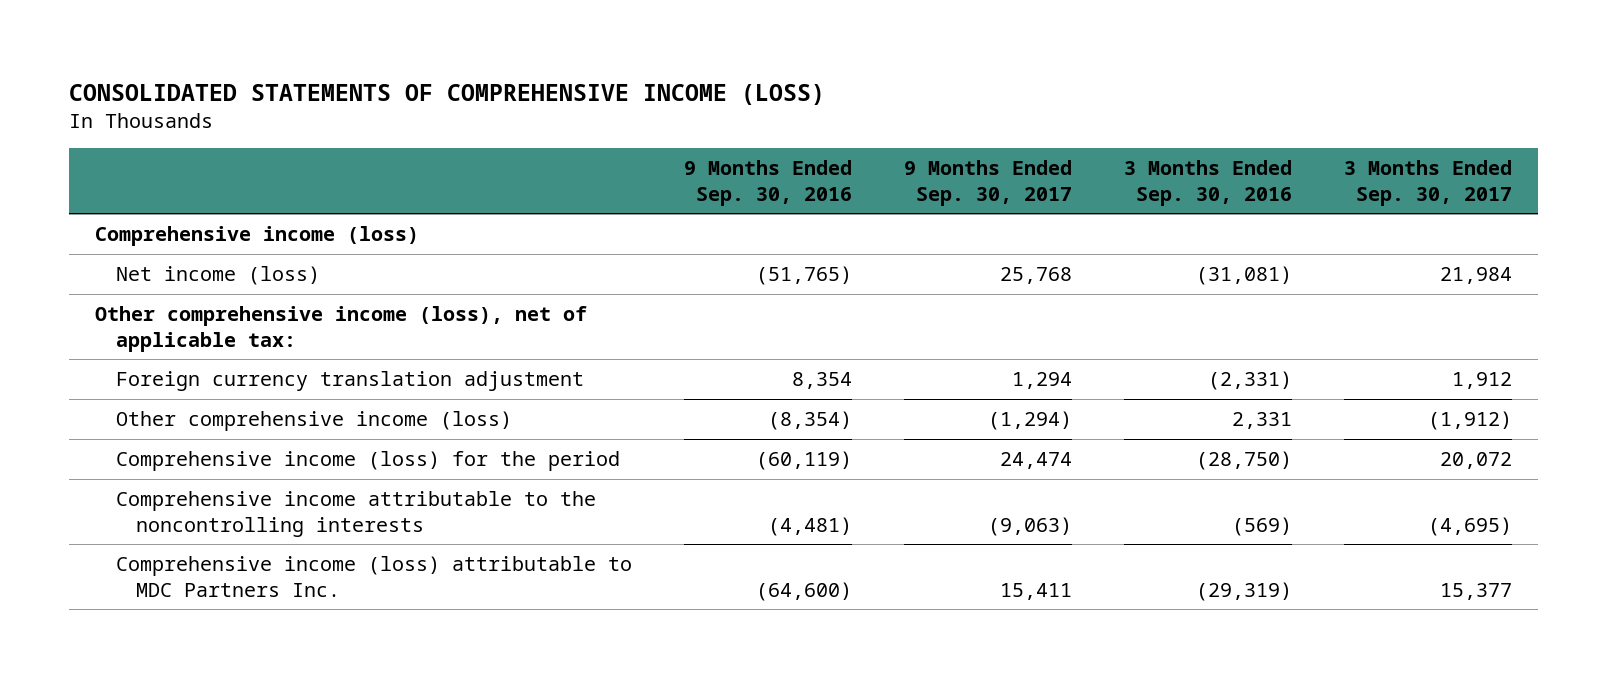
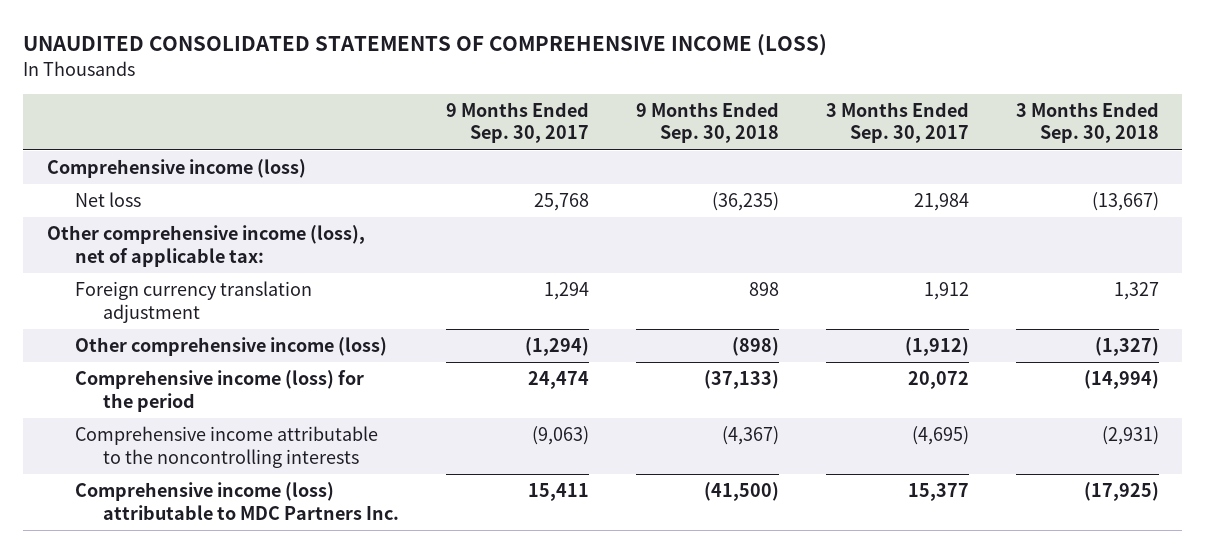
[69,83,826,105] CONSOLIDATED STATEMENTS OF COMPREHENSIVE INCOME (LOSS) -> [23,34,828,57] UNAUDITED CONSOLIDATED STATEMENTS OF COMPREHENSIVE INCOME (LOSS)
[683,160,852,206] 9 Months Ended Sep. 30, 2016 -> none
[1123,160,1292,206] 3 Months Ended Sep. 30, 2016 -> none
none -> [635,101,779,144] 9 Months Ended Sep. 30, 2018
none -> [1015,101,1159,144] 3 Months Ended Sep. 30, 2018
[115,266,320,286] Net income (loss) -> [74,192,141,208] Net loss

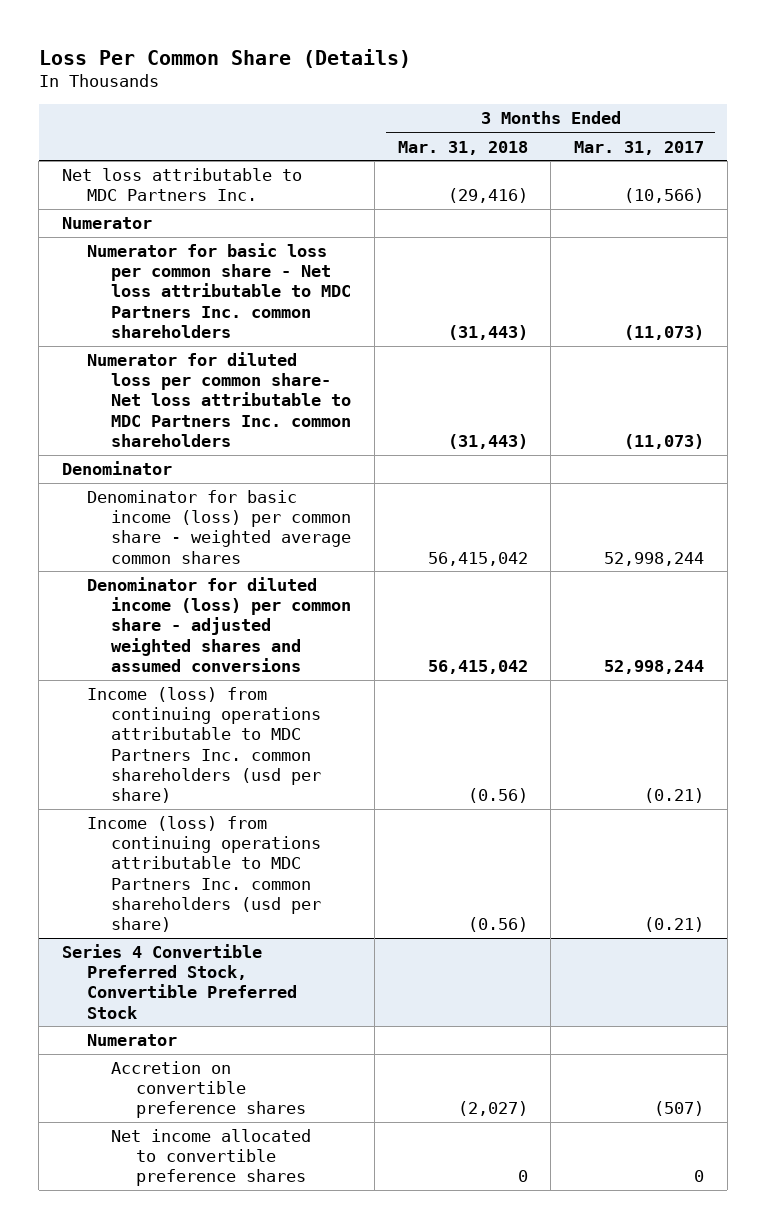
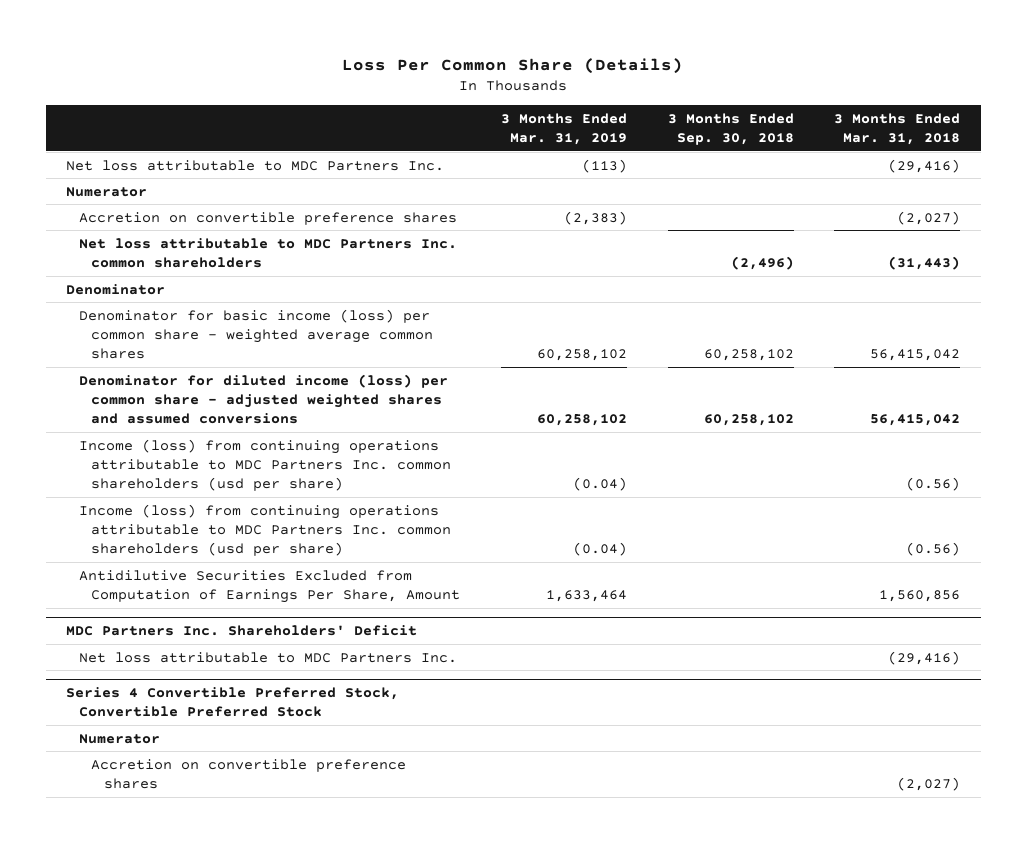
[573,140,704,155] Mar. 31, 2017 -> none
none -> [501,113,628,146] 3 Months Ended Mar. 31, 2019
none -> [667,113,794,146] 3 Months Ended Sep. 30, 2018
[86,352,352,447] Numerator for diluted loss per common share- Net loss attributable to MDC Partners Inc. common shareholders -> none
none -> [78,211,457,225] Accretion on convertible preference shares
[86,243,352,338] Numerator for basic loss per common share - Net loss attributable to MDC Partners Inc. common shareholders -> [78,237,457,268] Net loss attributable to MDC Partners Inc. common shareholders
none -> [78,569,461,603] Antidilutive Securities Excluded from Computation of Earnings Per Share, Amount
none -> [66,625,418,637] MDC Partners Inc. Shareholders' Deficit
none -> [78,651,457,663] Net loss attributable to MDC Partners Inc.
[111,1129,312,1187] Net income allocated to convertible preference shares -> none

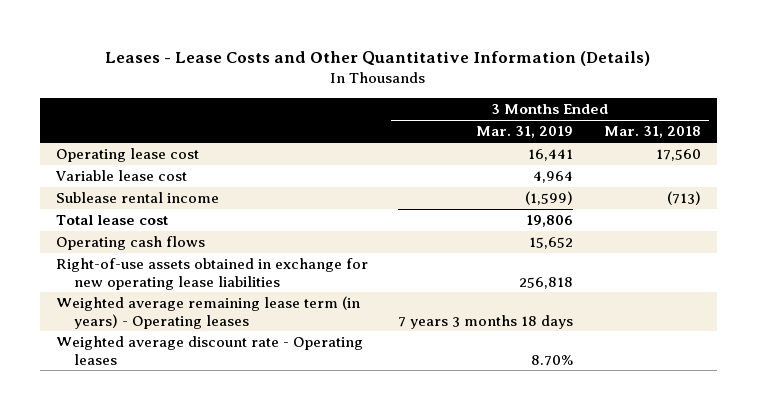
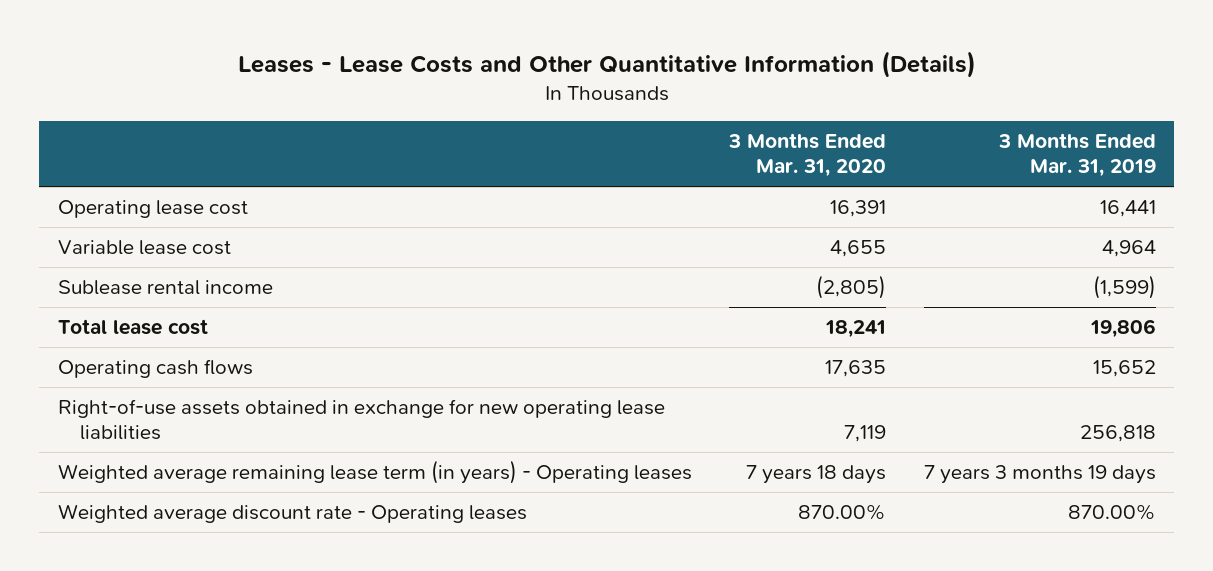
[604,126,702,139] Mar. 31, 2018 -> none
none -> [728,133,887,178] 3 Months Ended Mar. 31, 2020
[398,314,574,329] 7 years 3 months 18 days -> [923,464,1156,484] 7 years 3 months 19 days
[531,354,574,366] 8.70% -> [1067,503,1156,520] 870.00%

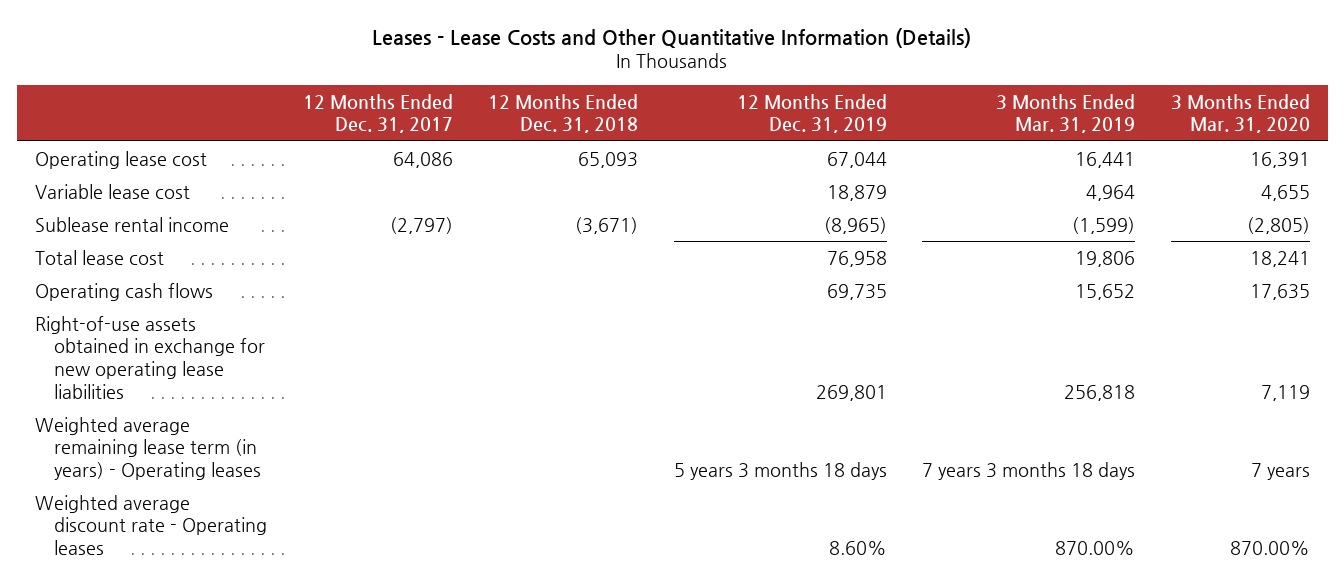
none -> [302,93,453,134] 12 Months Ended Dec. 31, 2017
none -> [488,93,639,134] 12 Months Ended Dec. 31, 2018
none -> [736,93,887,134] 12 Months Ended Dec. 31, 2019
[746,464,887,484] 7 years 18 days -> [1250,462,1310,480] 7 years
[923,464,1156,484] 7 years 3 months 19 days -> [922,461,1136,480] 7 years 3 months 18 days

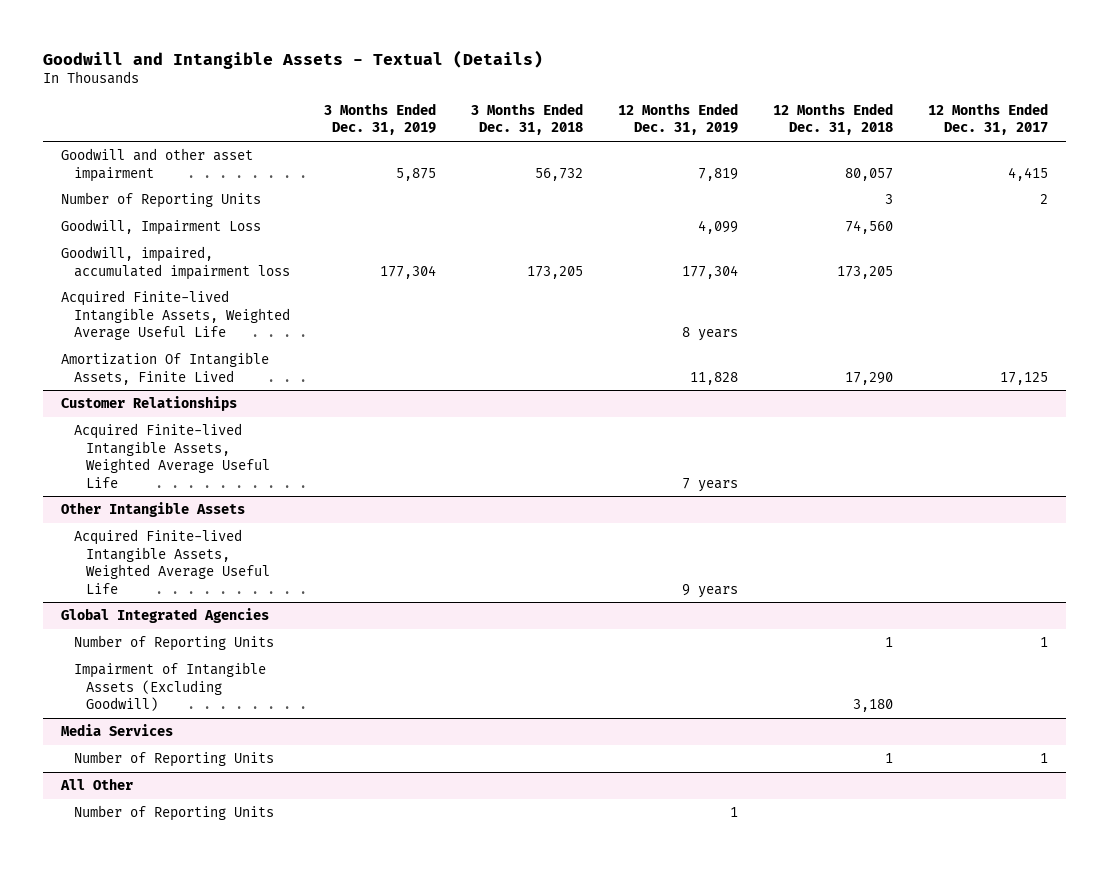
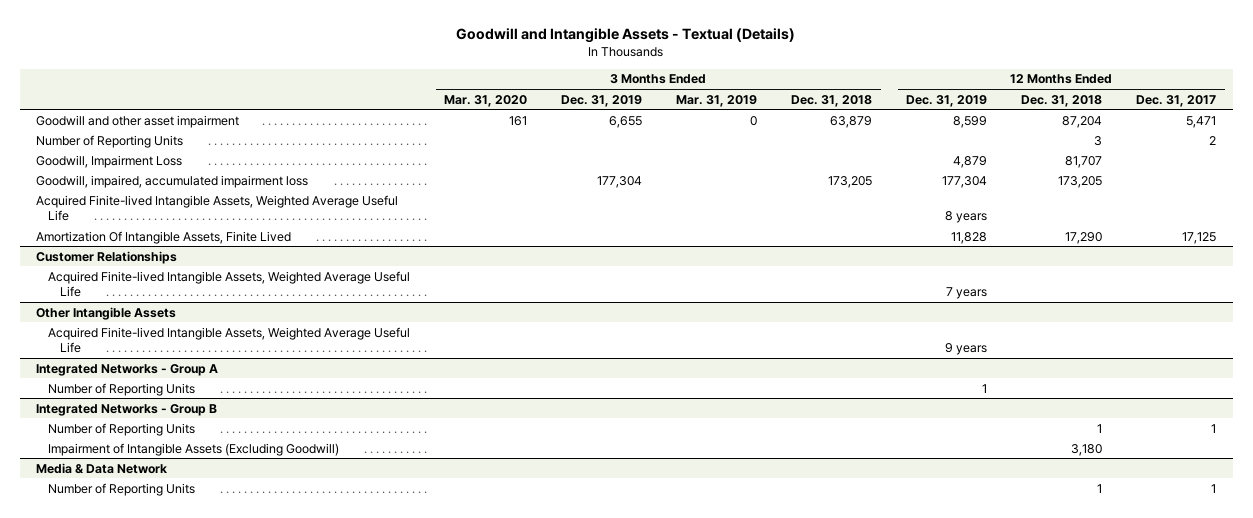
none -> [444,94,528,107] Mar. 31, 2020
none -> [676,94,758,107] Mar. 31, 2019
[396,167,437,181] 5,875 -> [609,115,643,128] 6,655
[535,167,584,181] 56,732 -> [830,115,873,128] 63,879
[698,167,739,181] 7,819 -> [953,115,988,128] 8,599
[845,167,894,181] 80,057 -> [1062,115,1103,128] 87,204
[1008,166,1049,181] 4,415 -> [1186,115,1217,128] 5,471
[698,220,739,235] 4,099 -> [953,155,988,168] 4,879
[845,220,894,235] 74,560 -> [1065,155,1103,168] 81,707
[60,608,269,624] Global Integrated Agencies -> none
none -> [36,363,219,376] Integrated Networks - Group A
none -> [48,382,196,396] Number of Reporting Units
none -> [36,403,218,416] Integrated Networks - Group B
[60,724,173,737] Media Services -> none
none -> [36,462,168,474] Media & Data Network
[59,778,133,791] All Other -> none
[73,805,274,822] Number of Reporting Units -> none

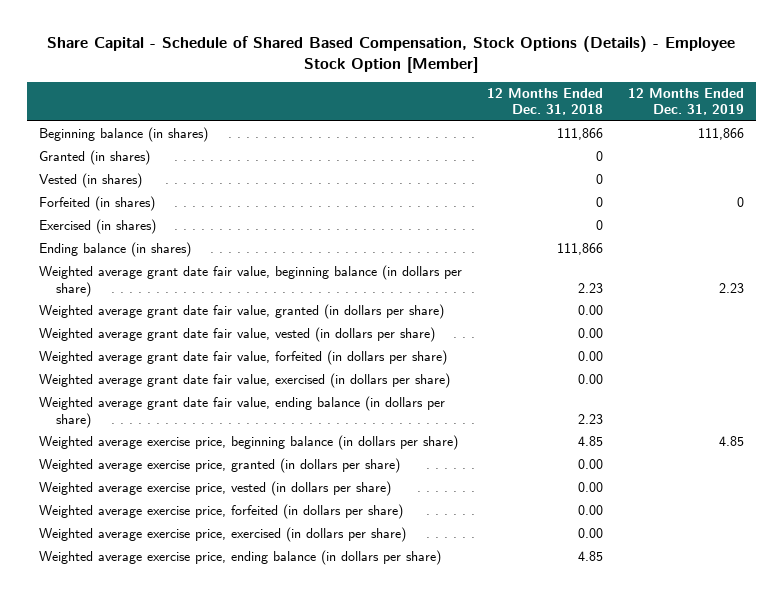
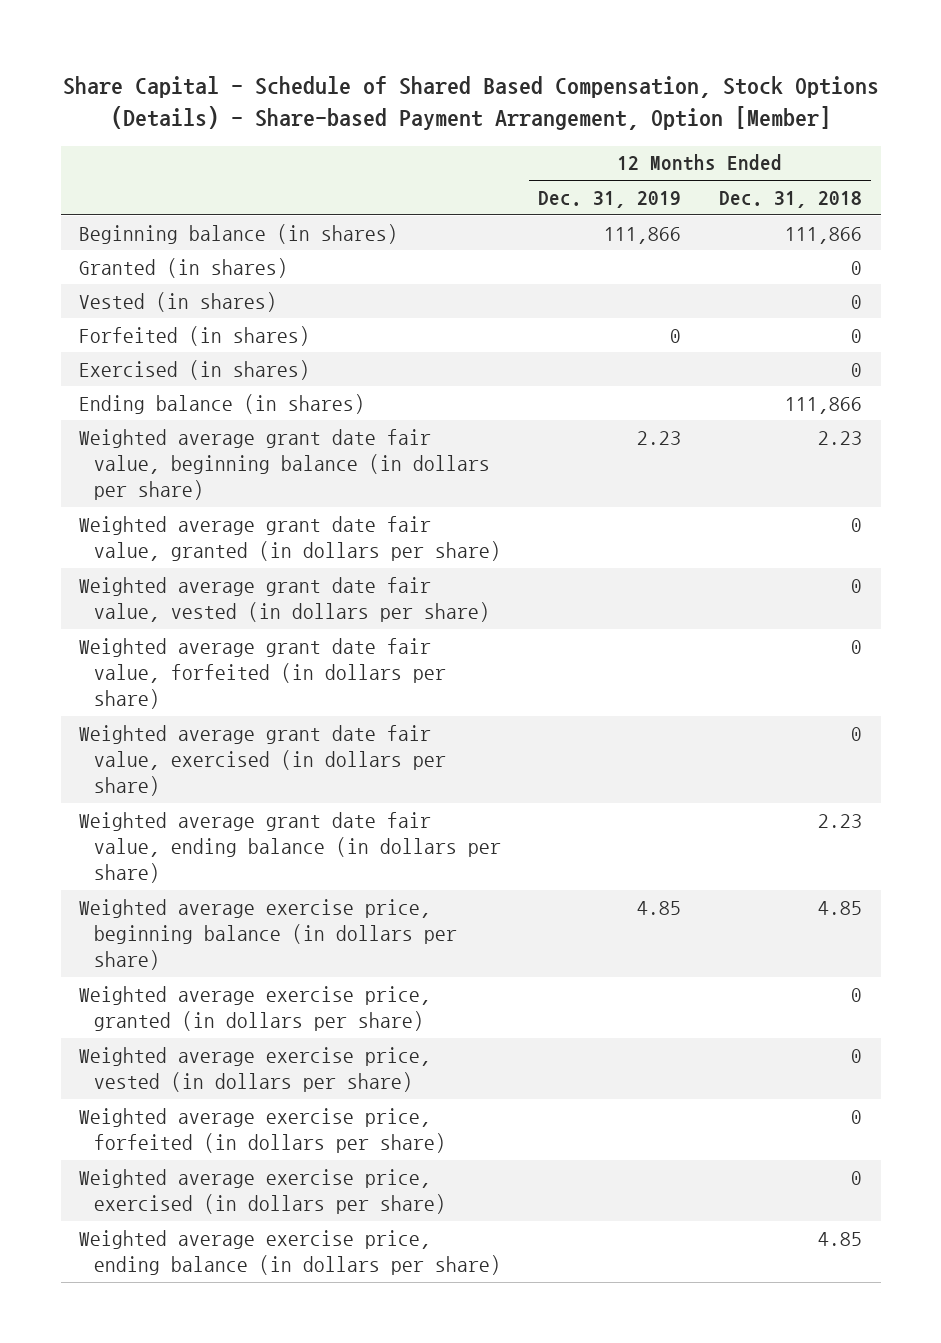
[47,35,736,73] Share Capital - Schedule of Shared Based Compensation, Stock Options (Details) - Employee Stock Option [Member] -> [62,75,879,130] Share Capital - Schedule of Shared Based Compensation, Stock Options (Details) - Share-based Payment Arrangement, Option [Member]
[577,304,603,315] 0.00 -> [850,517,862,532] 0
[577,327,603,338] 0.00 -> [850,578,862,593] 0
[577,350,603,361] 0.00 -> [850,639,862,654] 0
[577,373,603,384] 0.00 -> [850,726,862,741] 0
[577,458,603,469] 0.00 -> [850,987,862,1002] 0
[577,481,603,492] 0.00 -> [850,1048,862,1063] 0
[577,504,603,515] 0.00 -> [850,1109,862,1124] 0
[577,527,603,538] 0.00 -> [850,1170,862,1185] 0

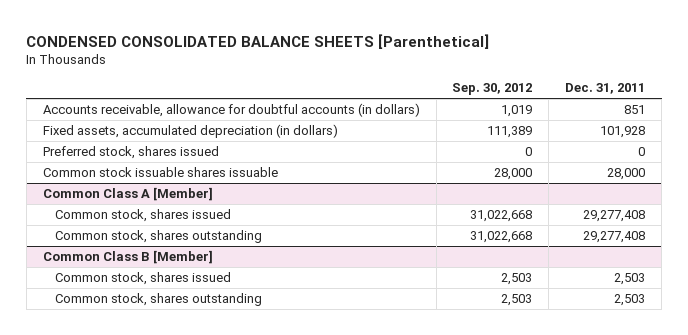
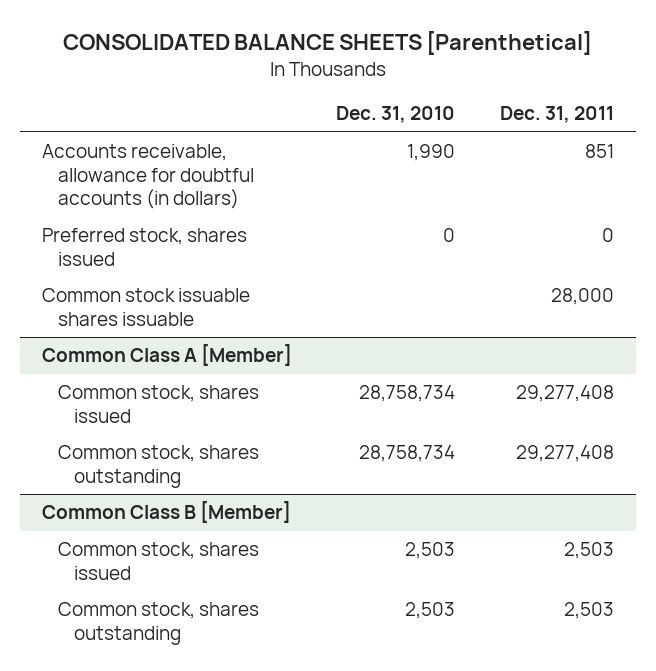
[26,33,490,49] CONDENSED CONSOLIDATED BALANCE SHEETS [Parenthetical] -> [62,30,592,55] CONSOLIDATED BALANCE SHEETS [Parenthetical]
[452,83,533,96] Sep. 30, 2012 -> none
none -> [336,106,456,124] Dec. 31, 2010
[42,124,338,139] Fixed assets, accumulated depreciation (in dollars) -> none

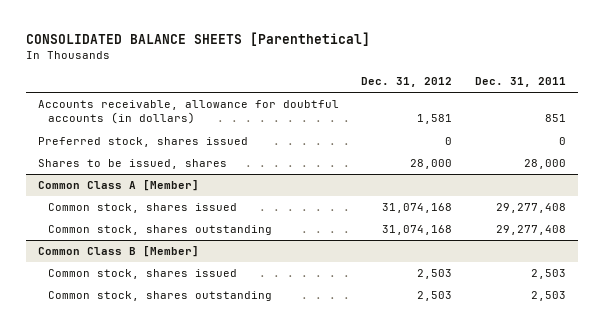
[336,106,456,124] Dec. 31, 2010 -> none
none -> [361,76,453,87] Dec. 31, 2012
[42,288,251,326] Common stock issuable shares issuable -> [37,159,227,170] Shares to be issued, shares

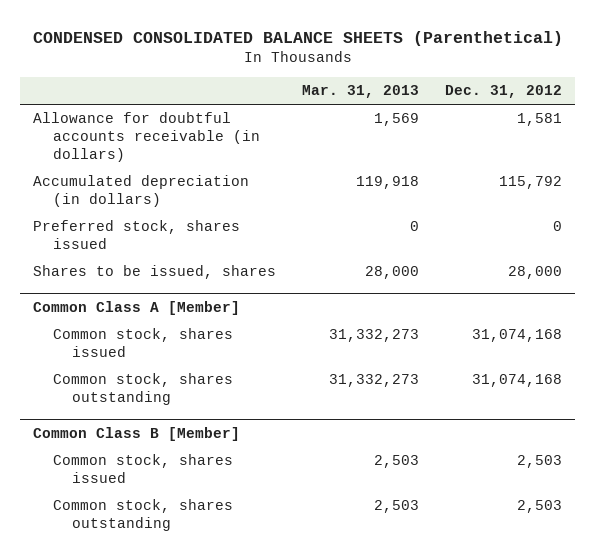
[26,31,371,46] CONSOLIDATED BALANCE SHEETS [Parenthetical] -> [32,30,563,46] CONDENSED CONSOLIDATED BALANCE SHEETS (Parenthetical)
[475,76,567,87] Dec. 31, 2011 -> none
none -> [302,85,420,99] Mar. 31, 2013
[37,100,339,125] Accounts receivable, allowance for doubtful accounts (in dollars) -> [33,112,260,162] Allowance for doubtful accounts receivable (in dollars)
none -> [33,175,250,208] Accumulated depreciation (in dollars)

